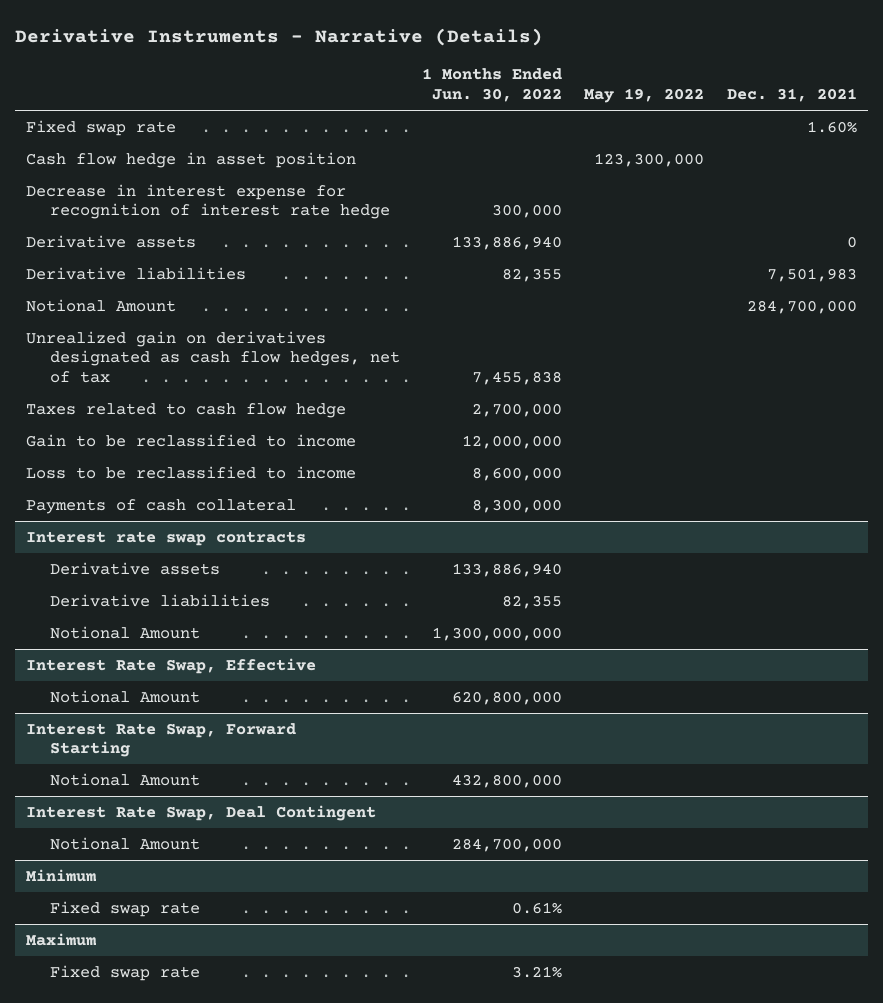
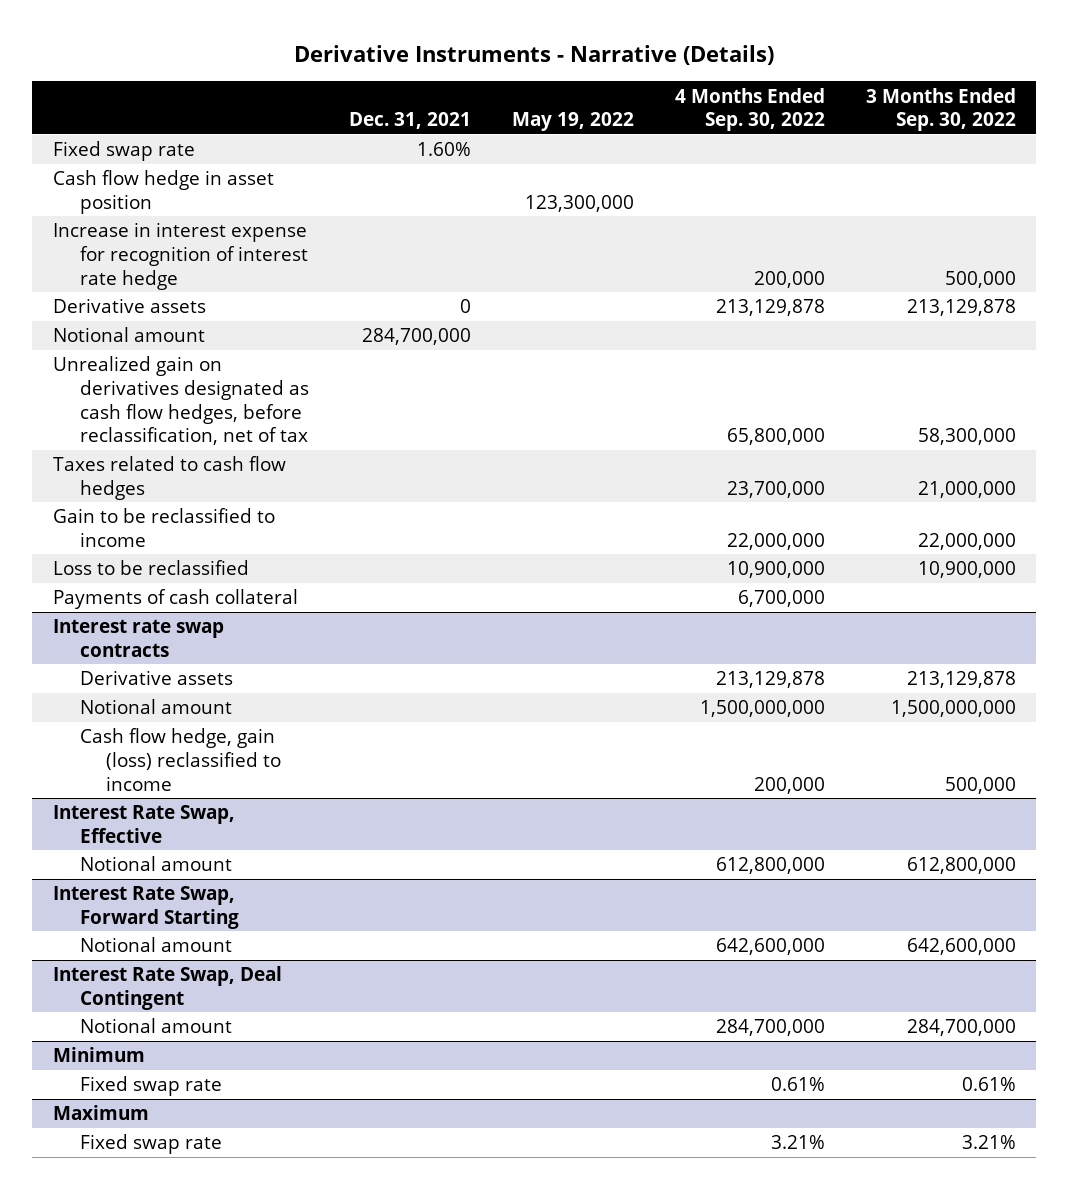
[421,68,562,103] 1 Months Ended Jun. 30, 2022 -> none
none -> [675,87,826,132] 4 Months Ended Sep. 30, 2022
none -> [865,87,1016,132] 3 Months Ended Sep. 30, 2022
[26,183,390,220] Decrease in interest expense for recognition of interest rate hedge -> [52,222,308,290] Increase in interest expense for recognition of interest rate hedge
[26,266,247,280] Derivative liabilities -> none
[26,298,177,312] Notional Amount -> [52,327,205,343] Notional amount
[26,330,400,384] Unrealized gain on derivatives designated as cash flow hedges, net of tax -> [52,356,309,446] Unrealized gain on derivatives designated as cash flow hedges, before reclassification, net of tax
[26,402,347,418] Taxes related to cash flow hedge -> [52,456,286,500] Taxes related to cash flow hedges
[26,465,357,479] Loss to be reclassified to income -> [52,560,249,576] Loss to be reclassified
[49,593,270,607] Derivative liabilities -> none
[49,625,200,639] Notional Amount -> [79,699,232,715] Notional amount
none -> [79,728,282,791] Cash flow hedge, gain (loss) reclassified to income
[49,689,200,703] Notional Amount -> [79,856,232,872] Notional amount
[49,772,200,786] Notional Amount -> [79,937,232,953] Notional amount
[49,836,200,850] Notional Amount -> [79,1018,232,1034] Notional amount

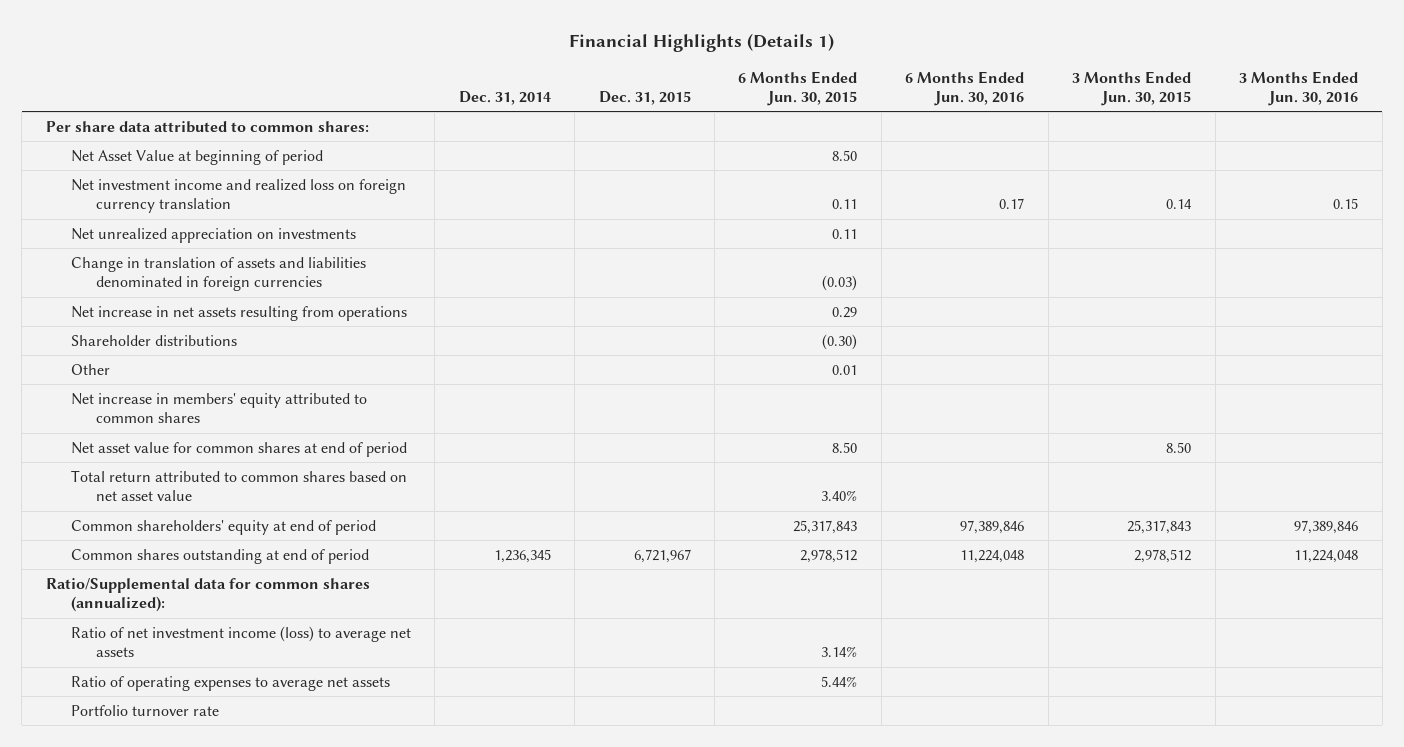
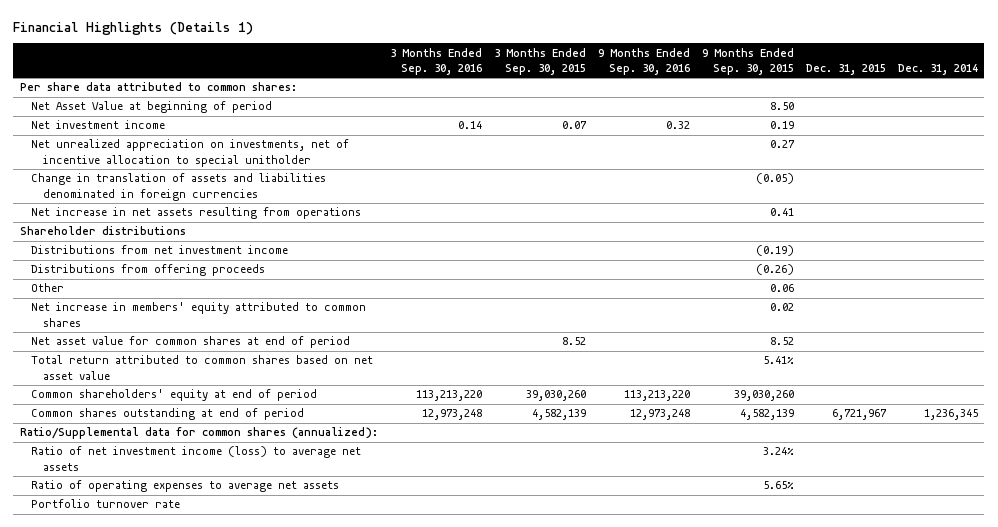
[738,70,858,107] 6 Months Ended Jun. 30, 2015 -> none
[905,70,1025,107] 6 Months Ended Jun. 30, 2016 -> none
[1072,70,1192,107] 3 Months Ended Jun. 30, 2015 -> none
[1239,70,1359,107] 3 Months Ended Jun. 30, 2016 -> none
none -> [389,47,482,75] 3 Months Ended Sep. 30, 2016
none -> [493,47,586,75] 3 Months Ended Sep. 30, 2015
none -> [597,47,690,75] 9 Months Ended Sep. 30, 2016
none -> [701,47,794,75] 9 Months Ended Sep. 30, 2015
[70,178,406,214] Net investment income and realized loss on foreign currency translation -> [31,120,166,130] Net investment income
[70,227,356,243] Net unrealized appreciation on investments -> [31,139,350,167] Net unrealized appreciation on investments, net of incentive allocation to special unitholder
none -> [31,245,289,255] Distributions from net investment income
none -> [31,264,266,277] Distributions from offering proceeds

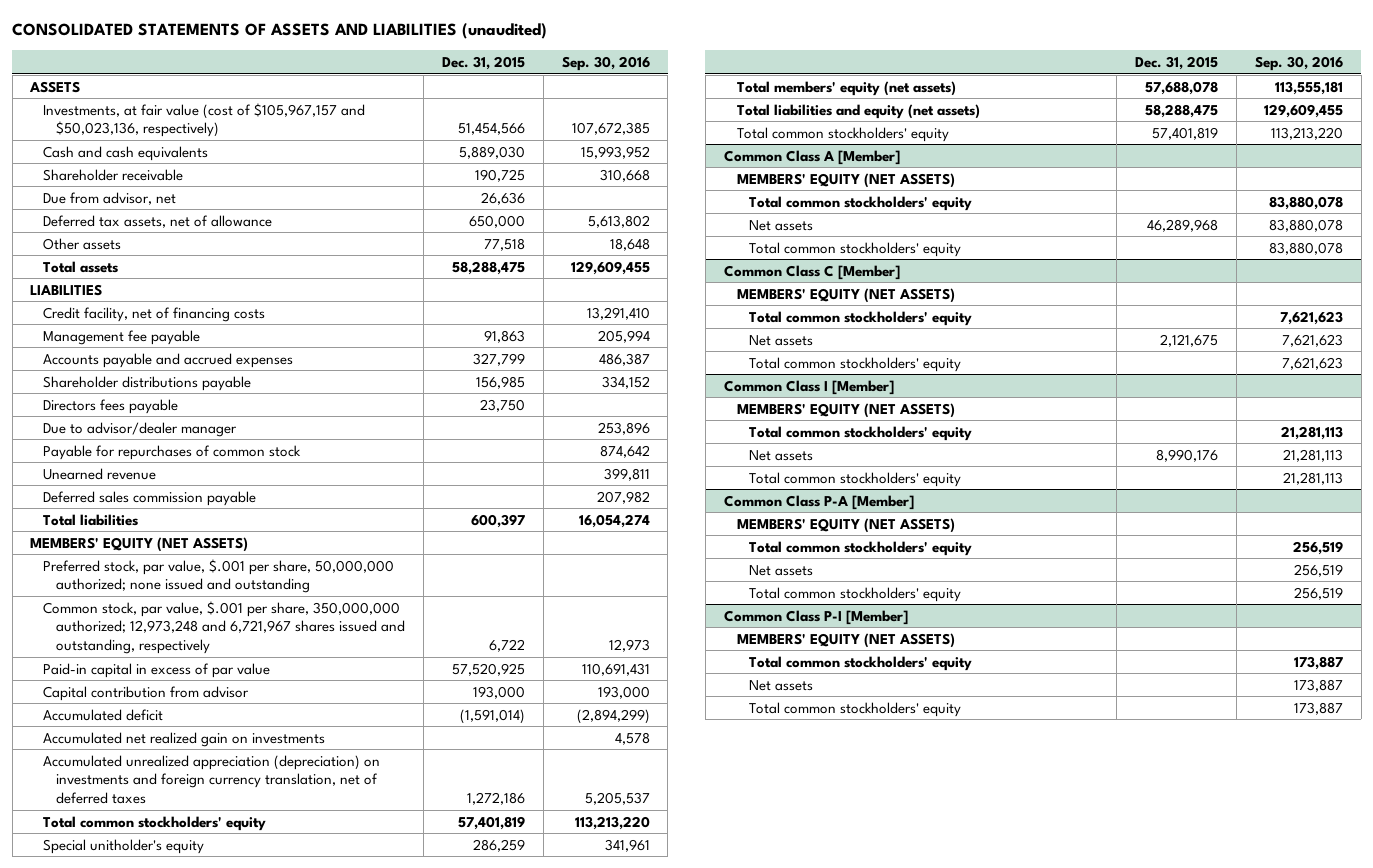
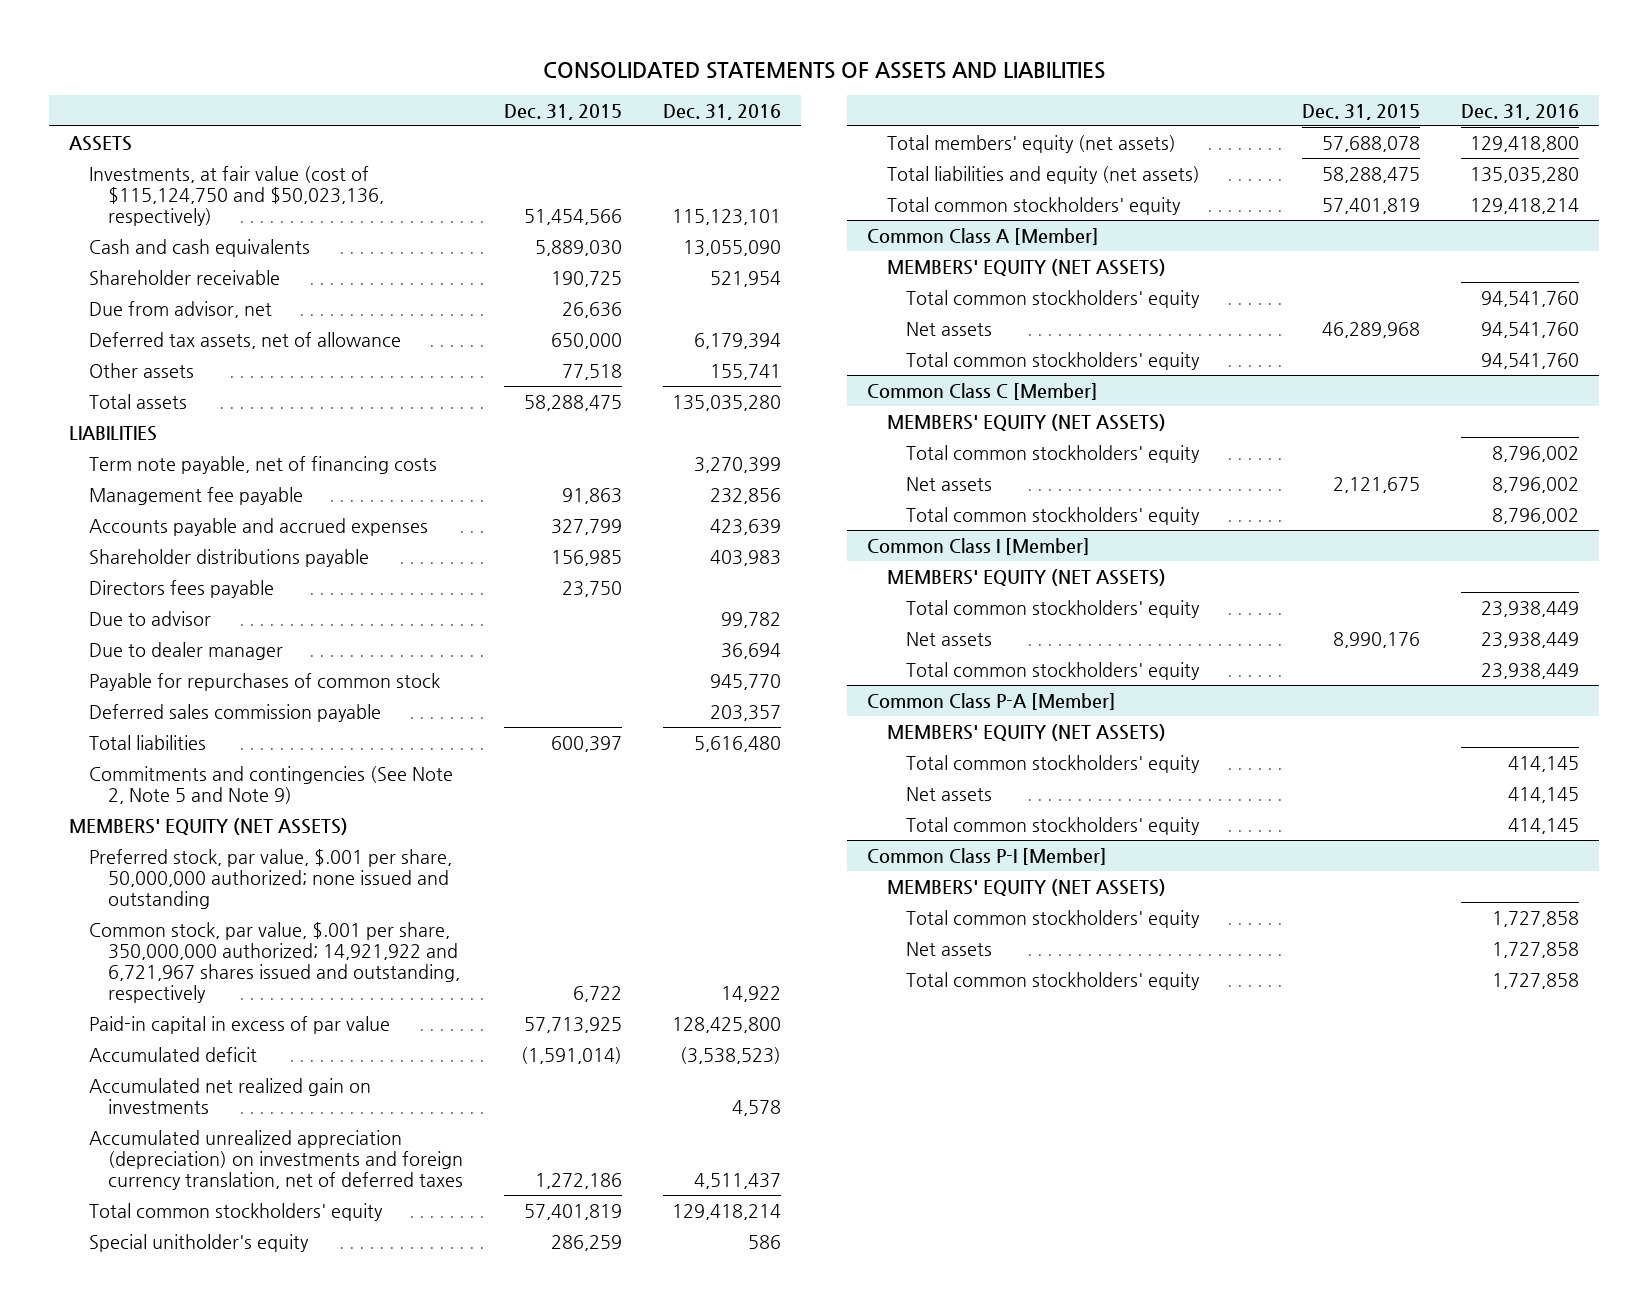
[12,23,548,40] CONSOLIDATED STATEMENTS OF ASSETS AND LIABILITIES (unaudited) -> [542,61,1105,79] CONSOLIDATED STATEMENTS OF ASSETS AND LIABILITIES
[561,55,650,71] Sep. 30, 2016 -> none
none -> [662,103,781,120] Dec. 31, 2016
[43,102,366,138] Investments, at fair value (cost of $105,967,157 and $50,023,136, respectively) -> [88,165,385,226] Investments, at fair value (cost of $115,124,750 and $50,023,136, respectively)
[43,306,266,322] Credit facility, net of financing costs -> none
none -> [88,455,437,474] Term note payable, net of financing costs
[43,421,238,437] Due to advisor/dealer manager -> [88,610,211,626] Due to advisor
none -> [88,641,283,660] Due to dealer manager
[43,467,157,480] Unearned revenue -> none
none -> [88,765,453,804] Commitments and contingencies (See Note 2, Note 5 and Note 9)
[43,685,250,701] Capital contribution from advisor -> none
[43,600,405,655] Common stock, par value, $.001 per share, 350,000,000 authorized; 12,973,248 and 6,721,967 shares issued and outstanding, respectively -> [88,921,461,1004] Common stock, par value, $.001 per share, 350,000,000 authorized; 14,921,922 and 6,721,967 shares issued and outstanding, respectively
[451,662,525,676] 57,520,925 -> [523,1016,622,1033] 57,713,925

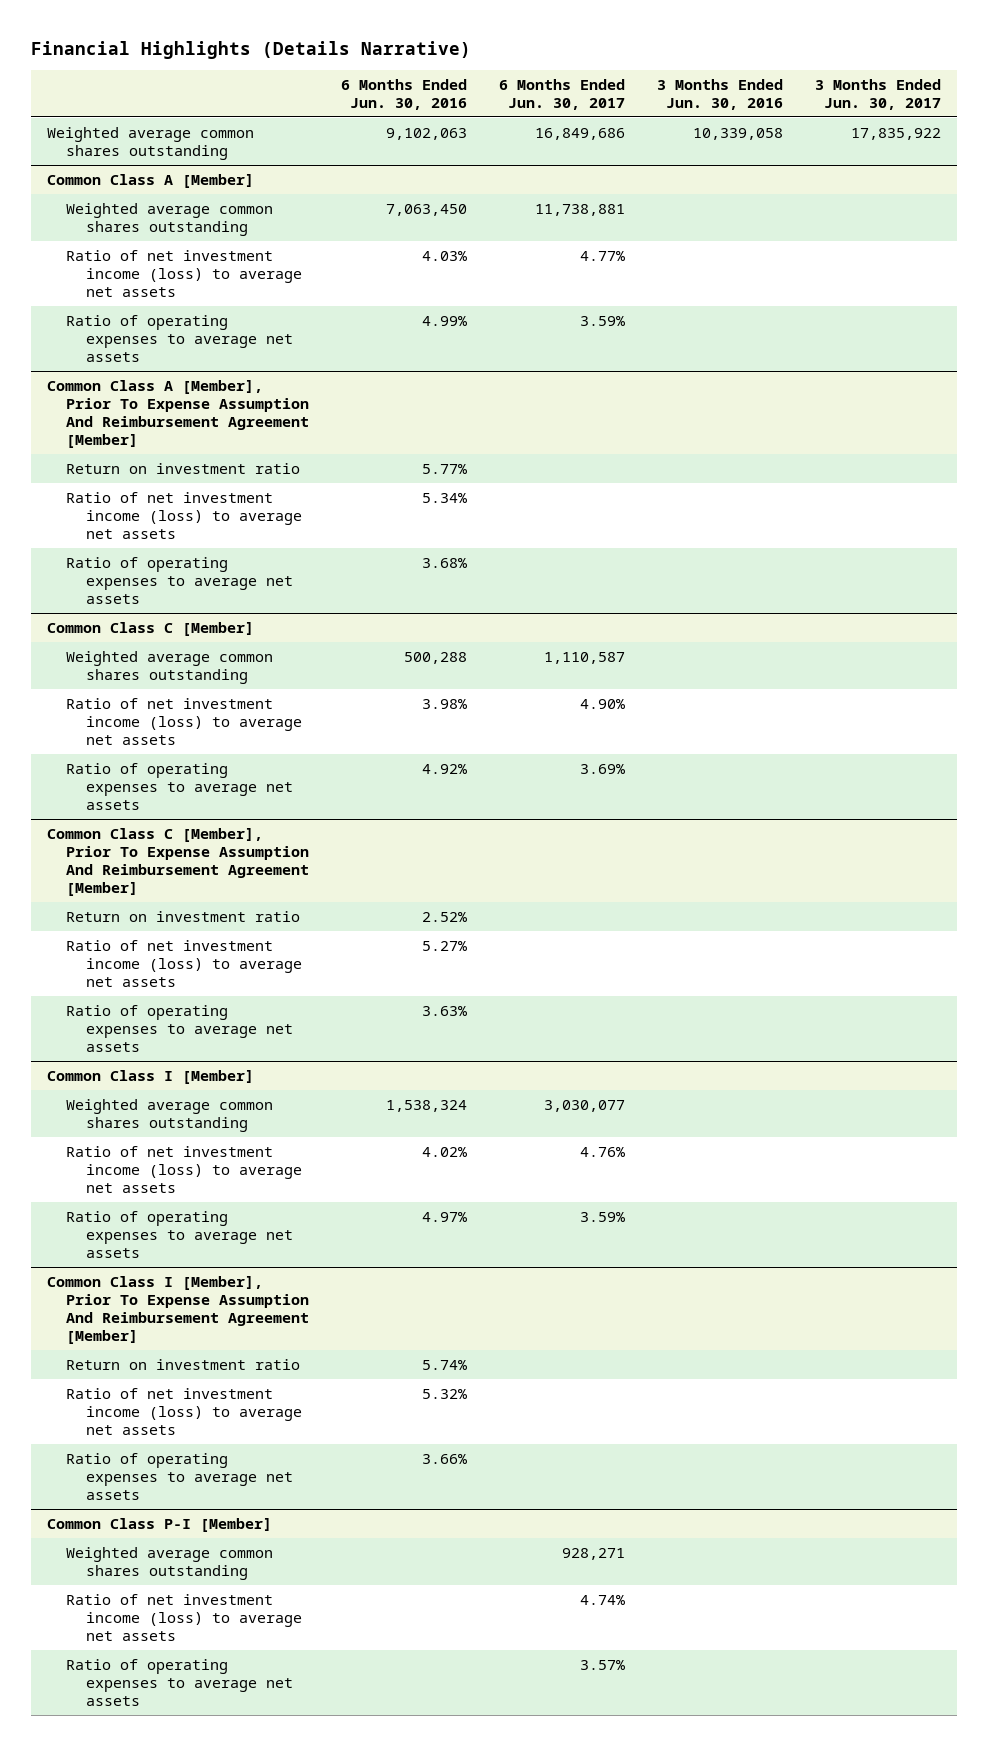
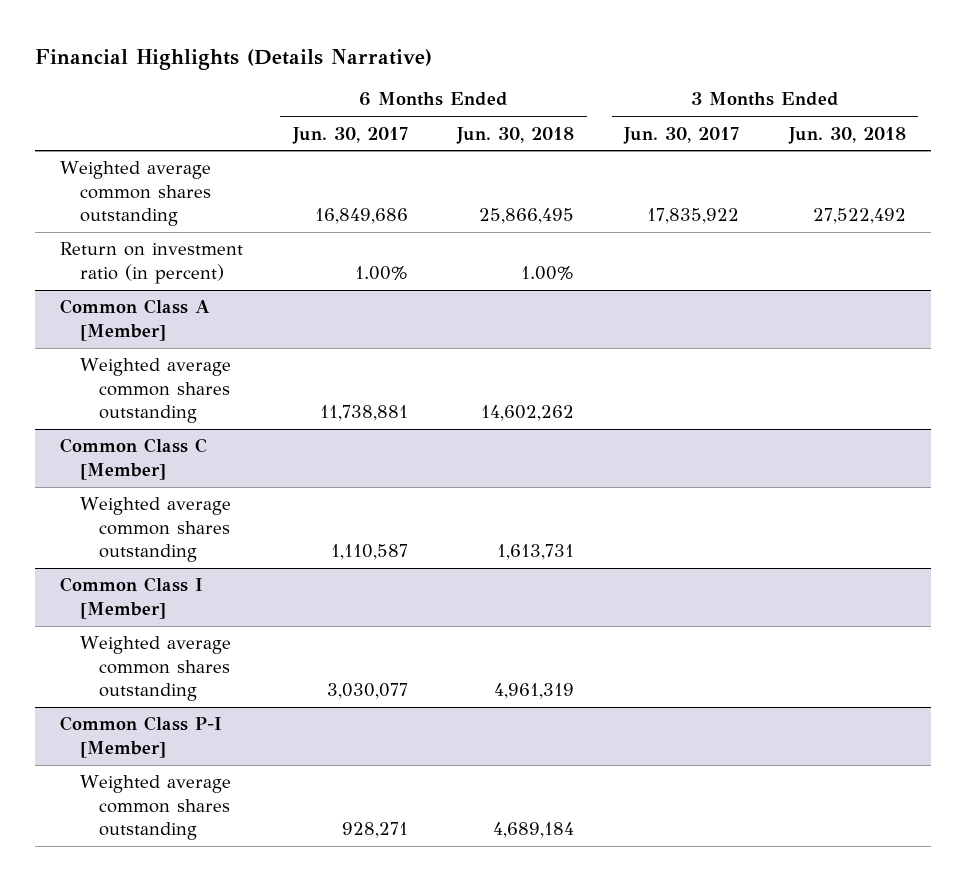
[341,78,468,110] 6 Months Ended Jun. 30, 2016 -> none
[656,78,783,110] 3 Months Ended Jun. 30, 2016 -> none
none -> [456,126,575,144] Jun. 30, 2018
none -> [787,126,906,144] Jun. 30, 2018
none -> [60,242,244,284] Return on investment ratio (in percent)
[66,249,303,298] Ratio of net investment income (loss) to average net assets -> none
[66,314,294,363] Ratio of operating expenses to average net assets -> none
[46,379,310,449] Common Class A [Member], Prior To Expense Assumption And Reimbursement Agreement [Member] -> none
[66,462,301,474] Return on investment ratio -> none
[66,491,303,540] Ratio of net investment income (loss) to average net assets -> none
[66,556,294,605] Ratio of operating expenses to average net assets -> none
[66,697,303,746] Ratio of net investment income (loss) to average net assets -> none
[66,762,294,811] Ratio of operating expenses to average net assets -> none
[46,827,310,897] Common Class C [Member], Prior To Expense Assumption And Reimbursement Agreement [Member] -> none
[66,910,301,922] Return on investment ratio -> none
[66,939,303,988] Ratio of net investment income (loss) to average net assets -> none
[66,1004,294,1053] Ratio of operating expenses to average net assets -> none
[66,1145,303,1194] Ratio of net investment income (loss) to average net assets -> none
[66,1210,294,1259] Ratio of operating expenses to average net assets -> none
[46,1275,310,1345] Common Class I [Member], Prior To Expense Assumption And Reimbursement Agreement [Member] -> none
[66,1358,301,1370] Return on investment ratio -> none
[66,1387,303,1436] Ratio of net investment income (loss) to average net assets -> none
[66,1452,294,1501] Ratio of operating expenses to average net assets -> none
[66,1593,303,1642] Ratio of net investment income (loss) to average net assets -> none
[66,1658,294,1707] Ratio of operating expenses to average net assets -> none

